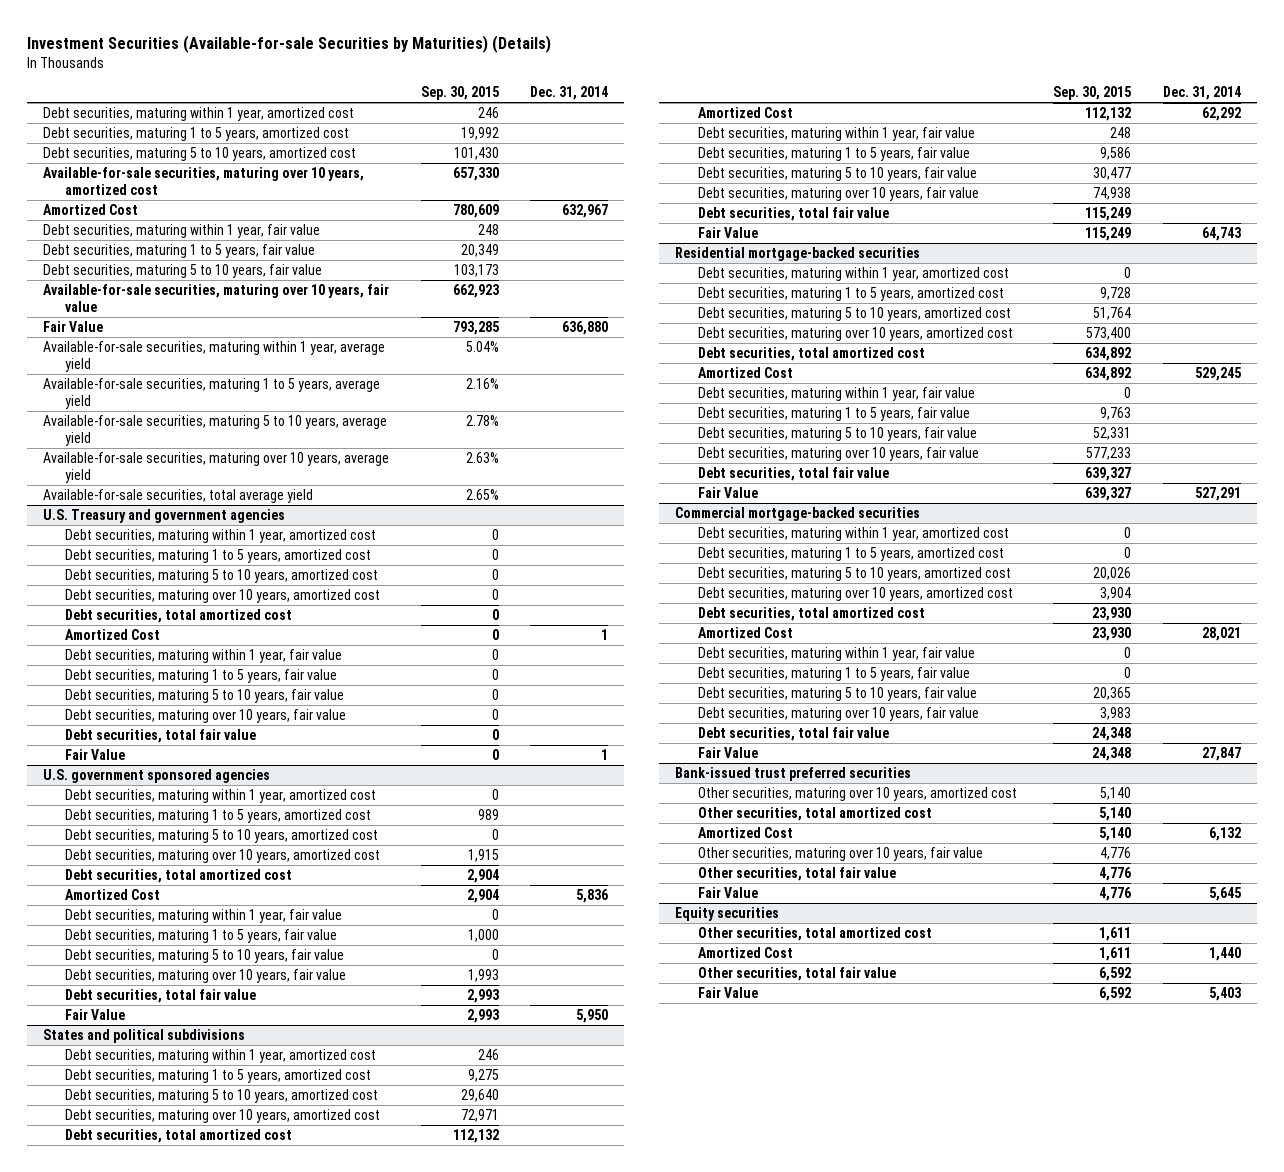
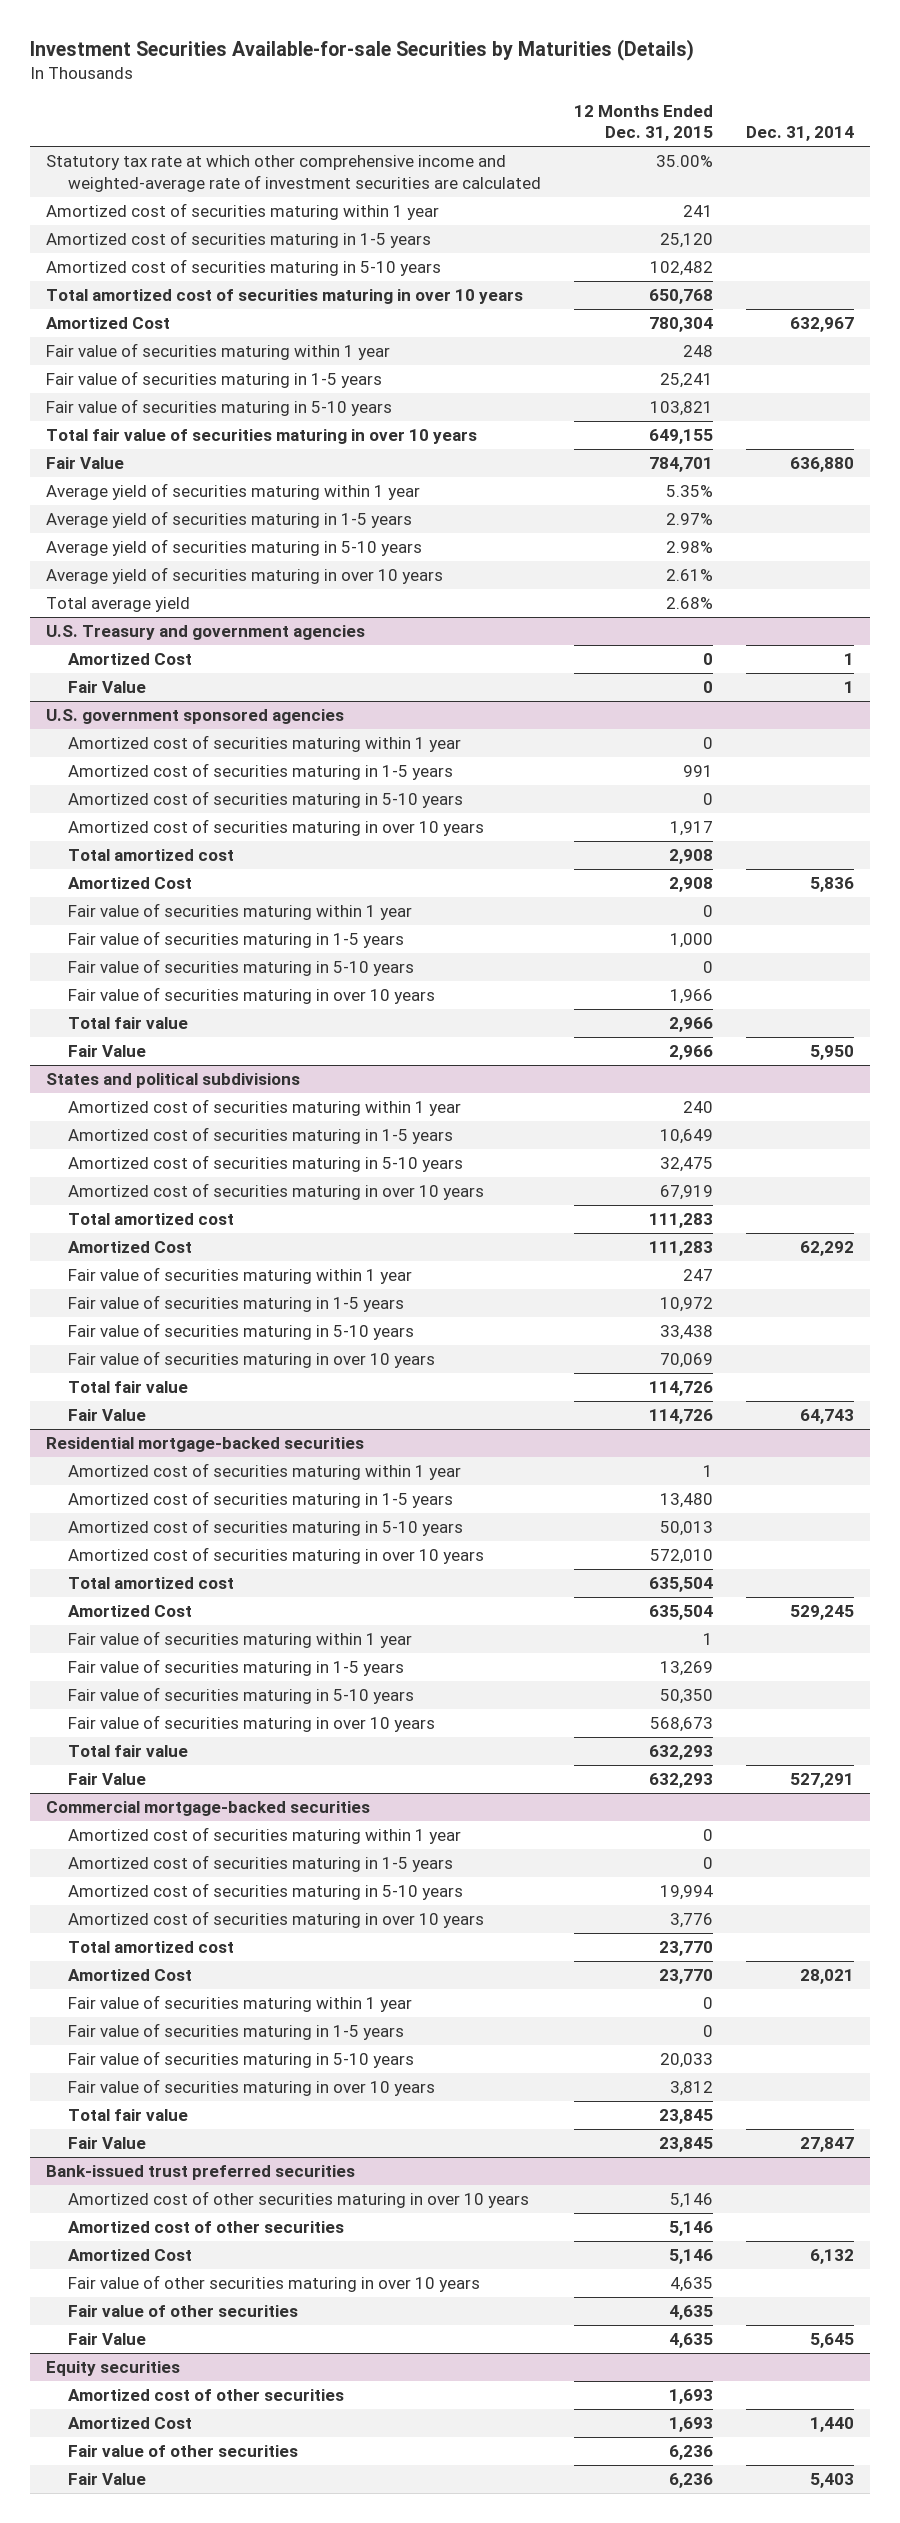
[26,34,551,53] Investment Securities (Available-for-sale Securities by Maturities) (Details) -> [29,39,694,62] Investment Securities Available-for-sale Securities by Maturities (Details)
[420,85,499,100] Sep. 30, 2015 -> none
none -> [573,104,713,142] 12 Months Ended Dec. 31, 2015
none -> [46,155,541,192] Statutory tax rate at which other comprehensive income and weighted-average rate of investment securities are calculated
[42,107,354,122] Debt securities, maturing within 1 year, amortized cost -> [46,203,440,221] Amortized cost of securities maturing within 1 year
[42,127,349,142] Debt securities, maturing 1 to 5 years, amortized cost -> [46,231,432,249] Amortized cost of securities maturing in 1-5 years
[42,147,356,162] Debt securities, maturing 5 to 10 years, amortized cost -> [46,259,442,277] Amortized cost of securities maturing in 5-10 years
[42,167,364,195] Available-for-sale securities, maturing over 10 years, amortized cost -> [46,289,524,305] Total amortized cost of securities maturing in over 10 years
[42,224,320,239] Debt securities, maturing within 1 year, fair value -> [46,343,391,361] Fair value of securities maturing within 1 year
[42,244,315,259] Debt securities, maturing 1 to 5 years, fair value -> [46,371,383,389] Fair value of securities maturing in 1-5 years
[42,264,322,279] Debt securities, maturing 5 to 10 years, fair value -> [46,399,393,417] Fair value of securities maturing in 5-10 years
[42,284,389,312] Available-for-sale securities, maturing over 10 years, fair value -> [46,429,478,445] Total fair value of securities maturing in over 10 years
[42,341,385,372] Available-for-sale securities, maturing within 1 year, average yield -> [46,483,421,501] Average yield of securities maturing within 1 year
[42,378,380,409] Available-for-sale securities, maturing 1 to 5 years, average yield -> [46,511,413,529] Average yield of securities maturing in 1-5 years
[42,415,387,446] Available-for-sale securities, maturing 5 to 10 years, average yield -> [46,539,423,557] Average yield of securities maturing in 5-10 years
[42,452,389,483] Available-for-sale securities, maturing over 10 years, average yield -> [46,567,444,585] Average yield of securities maturing in over 10 years
[42,489,313,504] Available-for-sale securities, total average yield -> [46,597,191,613] Total average yield
[65,529,377,544] Debt securities, maturing within 1 year, amortized cost -> none
[65,549,372,564] Debt securities, maturing 1 to 5 years, amortized cost -> none
[65,569,379,584] Debt securities, maturing 5 to 10 years, amortized cost -> none
[65,589,381,604] Debt securities, maturing over 10 years, amortized cost -> none
[65,609,293,624] Debt securities, total amortized cost -> none
[65,649,343,664] Debt securities, maturing within 1 year, fair value -> none
[65,669,338,684] Debt securities, maturing 1 to 5 years, fair value -> none
[65,689,345,704] Debt securities, maturing 5 to 10 years, fair value -> none
[65,709,347,724] Debt securities, maturing over 10 years, fair value -> none
[65,729,257,744] Debt securities, total fair value -> none
[65,789,377,804] Debt securities, maturing within 1 year, amortized cost -> [67,735,461,753] Amortized cost of securities maturing within 1 year
[65,809,372,824] Debt securities, maturing 1 to 5 years, amortized cost -> [67,763,453,781] Amortized cost of securities maturing in 1-5 years
[65,829,379,844] Debt securities, maturing 5 to 10 years, amortized cost -> [67,791,463,809] Amortized cost of securities maturing in 5-10 years
[65,849,381,864] Debt securities, maturing over 10 years, amortized cost -> [67,819,484,837] Amortized cost of securities maturing in over 10 years
[65,869,293,884] Debt securities, total amortized cost -> [67,849,234,862] Total amortized cost
[65,909,343,924] Debt securities, maturing within 1 year, fair value -> [67,903,412,921] Fair value of securities maturing within 1 year
[65,929,338,944] Debt securities, maturing 1 to 5 years, fair value -> [67,931,404,949] Fair value of securities maturing in 1-5 years
[65,949,345,964] Debt securities, maturing 5 to 10 years, fair value -> [67,959,414,977] Fair value of securities maturing in 5-10 years
[65,969,347,984] Debt securities, maturing over 10 years, fair value -> [67,987,435,1005] Fair value of securities maturing in over 10 years
[65,989,257,1004] Debt securities, total fair value -> [67,1017,188,1030] Total fair value
[65,1049,377,1064] Debt securities, maturing within 1 year, amortized cost -> [67,1099,461,1117] Amortized cost of securities maturing within 1 year
[65,1069,372,1084] Debt securities, maturing 1 to 5 years, amortized cost -> [67,1127,453,1145] Amortized cost of securities maturing in 1-5 years
[65,1089,379,1104] Debt securities, maturing 5 to 10 years, amortized cost -> [67,1155,463,1173] Amortized cost of securities maturing in 5-10 years
[65,1109,381,1124] Debt securities, maturing over 10 years, amortized cost -> [67,1183,484,1201] Amortized cost of securities maturing in over 10 years
[65,1129,293,1144] Debt securities, total amortized cost -> [67,1213,234,1226] Total amortized cost
[697,127,975,142] Debt securities, maturing within 1 year, fair value -> [67,1267,412,1285] Fair value of securities maturing within 1 year
[697,147,970,162] Debt securities, maturing 1 to 5 years, fair value -> [67,1295,404,1313] Fair value of securities maturing in 1-5 years
[697,167,977,182] Debt securities, maturing 5 to 10 years, fair value -> [67,1323,414,1341] Fair value of securities maturing in 5-10 years
[697,187,979,202] Debt securities, maturing over 10 years, fair value -> [67,1351,435,1369] Fair value of securities maturing in over 10 years
[697,207,889,222] Debt securities, total fair value -> [67,1381,188,1394] Total fair value
[697,267,1009,282] Debt securities, maturing within 1 year, amortized cost -> [67,1463,461,1481] Amortized cost of securities maturing within 1 year
[697,287,1004,302] Debt securities, maturing 1 to 5 years, amortized cost -> [67,1491,453,1509] Amortized cost of securities maturing in 1-5 years
[697,307,1011,322] Debt securities, maturing 5 to 10 years, amortized cost -> [67,1519,463,1537] Amortized cost of securities maturing in 5-10 years
[697,327,1013,342] Debt securities, maturing over 10 years, amortized cost -> [67,1547,484,1565] Amortized cost of securities maturing in over 10 years
[697,347,925,362] Debt securities, total amortized cost -> [67,1577,234,1590] Total amortized cost
[697,387,975,402] Debt securities, maturing within 1 year, fair value -> [67,1631,412,1649] Fair value of securities maturing within 1 year
[697,407,970,422] Debt securities, maturing 1 to 5 years, fair value -> [67,1659,404,1677] Fair value of securities maturing in 1-5 years
[697,427,977,442] Debt securities, maturing 5 to 10 years, fair value -> [67,1687,414,1705] Fair value of securities maturing in 5-10 years
[697,447,979,462] Debt securities, maturing over 10 years, fair value -> [67,1715,435,1733] Fair value of securities maturing in over 10 years
[697,467,889,482] Debt securities, total fair value -> [67,1745,188,1758] Total fair value
[697,527,1009,542] Debt securities, maturing within 1 year, amortized cost -> [67,1827,461,1845] Amortized cost of securities maturing within 1 year
[697,547,1004,562] Debt securities, maturing 1 to 5 years, amortized cost -> [67,1855,453,1873] Amortized cost of securities maturing in 1-5 years
[697,567,1011,582] Debt securities, maturing 5 to 10 years, amortized cost -> [67,1883,463,1901] Amortized cost of securities maturing in 5-10 years
[697,587,1013,602] Debt securities, maturing over 10 years, amortized cost -> [67,1911,484,1929] Amortized cost of securities maturing in over 10 years
[697,607,925,622] Debt securities, total amortized cost -> [67,1941,234,1954] Total amortized cost
[697,647,975,662] Debt securities, maturing within 1 year, fair value -> [67,1995,412,2013] Fair value of securities maturing within 1 year
[697,667,970,682] Debt securities, maturing 1 to 5 years, fair value -> [67,2023,404,2041] Fair value of securities maturing in 1-5 years
[697,687,977,702] Debt securities, maturing 5 to 10 years, fair value -> [67,2051,414,2069] Fair value of securities maturing in 5-10 years
[697,707,979,722] Debt securities, maturing over 10 years, fair value -> [67,2079,435,2097] Fair value of securities maturing in over 10 years
[697,727,889,742] Debt securities, total fair value -> [67,2109,188,2122] Total fair value
[697,787,1017,802] Other securities, maturing over 10 years, amortized cost -> [67,2191,529,2209] Amortized cost of other securities maturing in over 10 years
[697,807,932,822] Other securities, total amortized cost -> [67,2221,344,2234] Amortized cost of other securities
[697,847,983,862] Other securities, maturing over 10 years, fair value -> [67,2275,480,2293] Fair value of other securities maturing in over 10 years
[697,867,896,882] Other securities, total fair value -> [67,2305,298,2318] Fair value of other securities
[697,927,932,942] Other securities, total amortized cost -> [67,2389,344,2402] Amortized cost of other securities
[697,967,896,982] Other securities, total fair value -> [67,2445,298,2458] Fair value of other securities

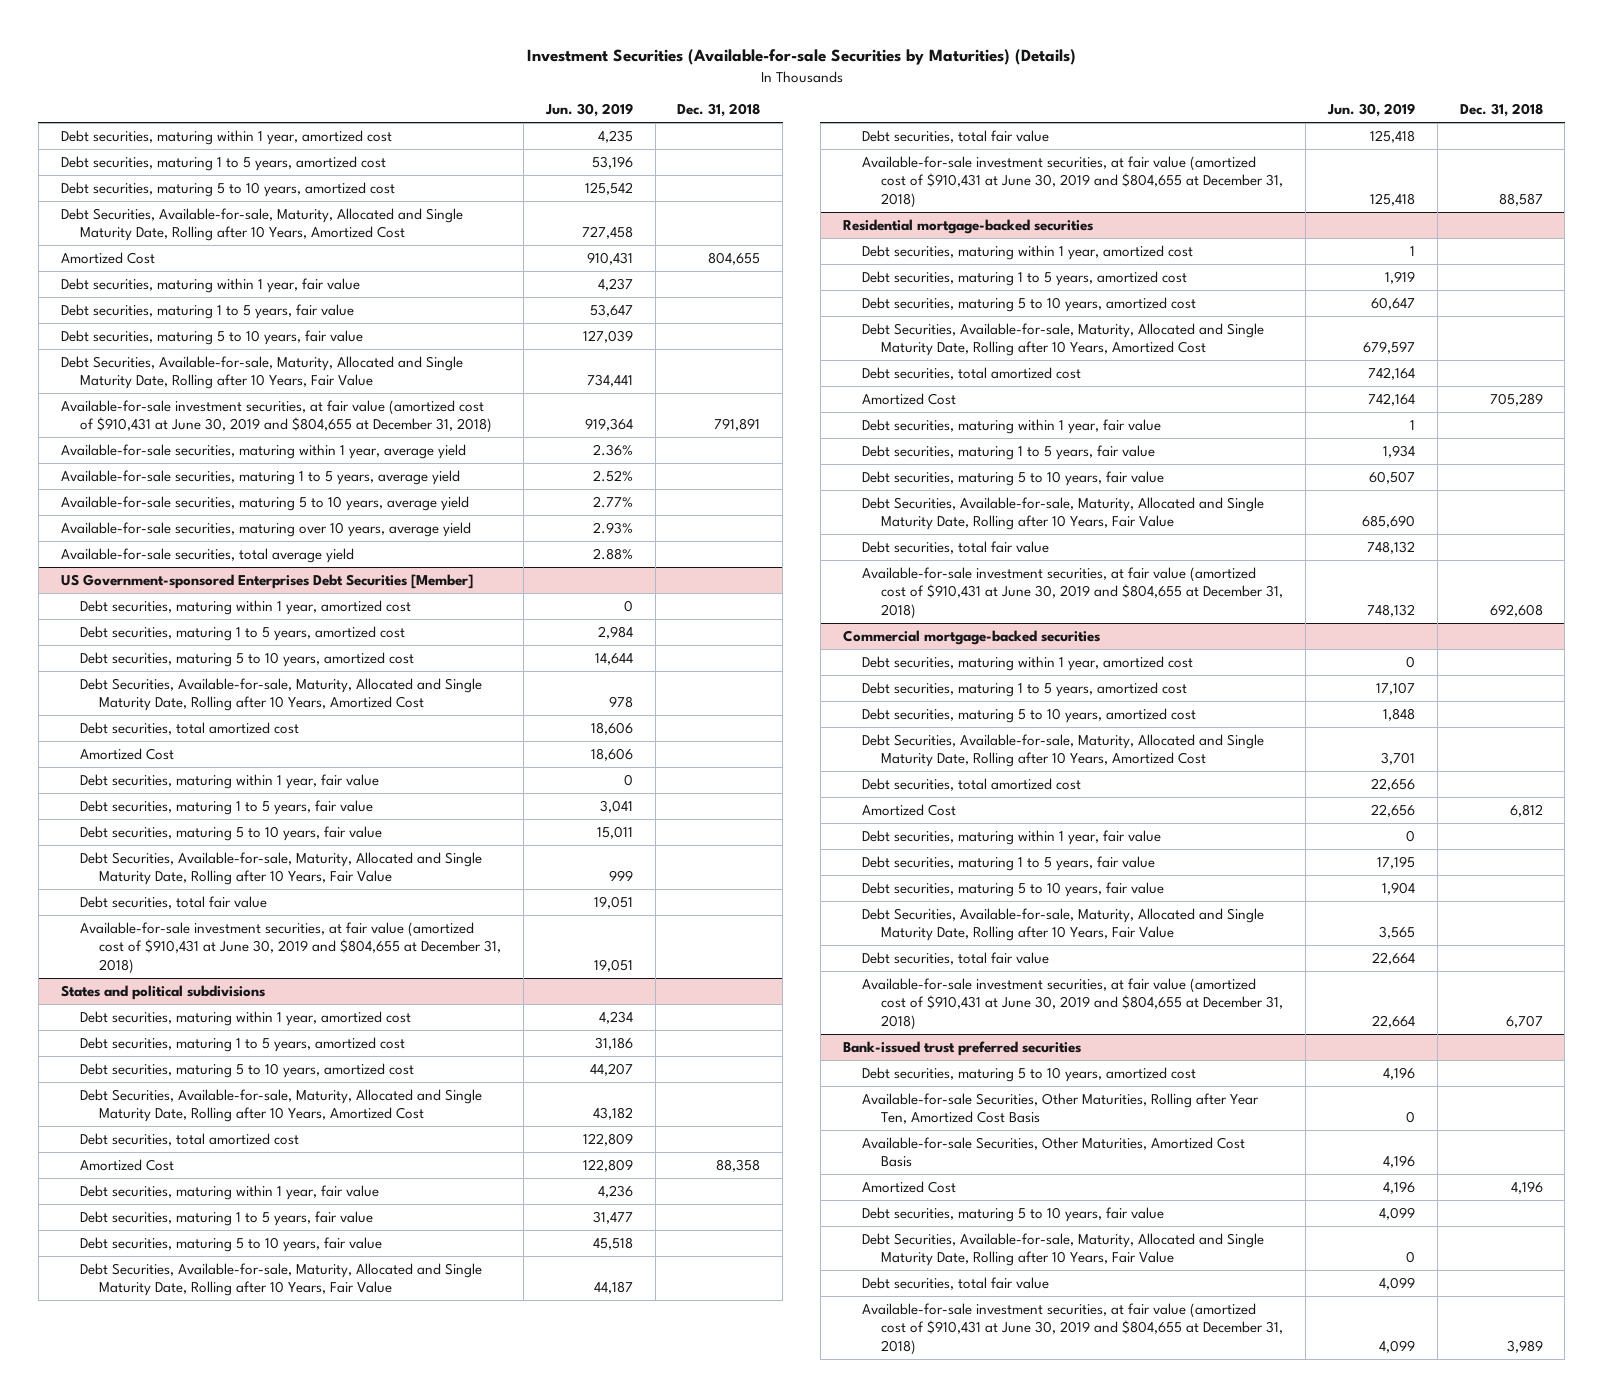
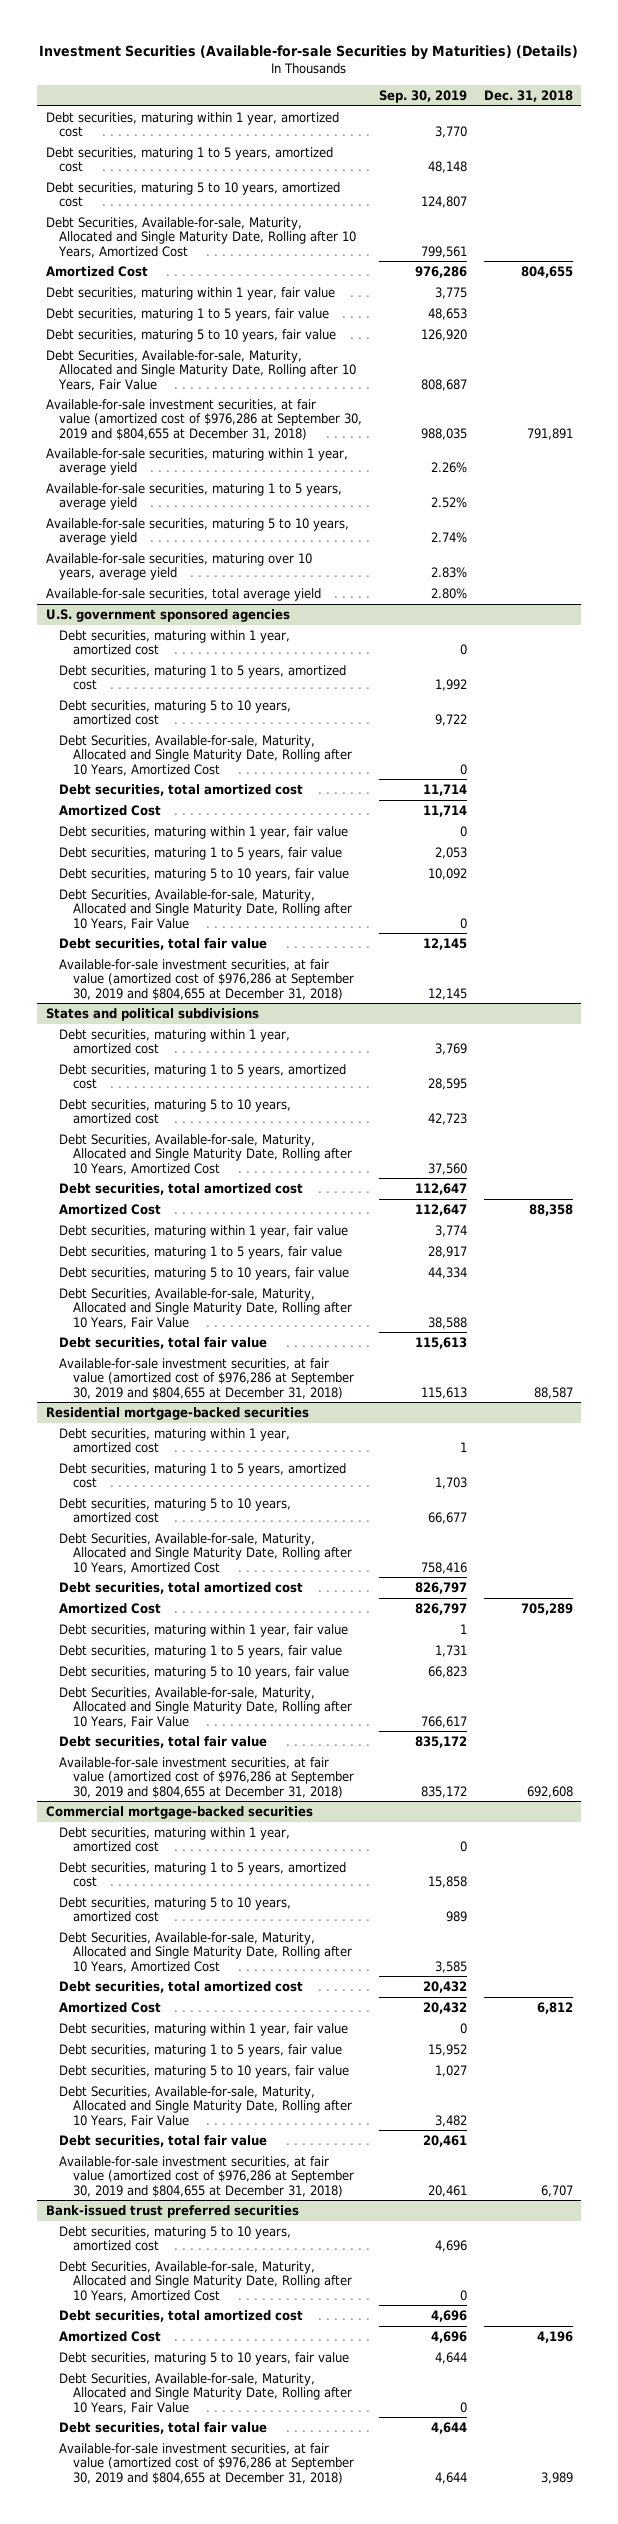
[544,103,633,118] Jun. 30, 2019 -> none
none -> [378,89,467,103] Sep. 30, 2019
[60,399,492,434] Available-for-sale investment securities, at fair value (amortized cost of $910,431 at June 30, 2019 and $804,655 at December 31, 2018) -> [45,398,363,440] Available-for-sale investment securities, at fair value (amortized cost of $976,286 at September 30, 2019 and $804,655 at December 31, 2018)
[60,573,473,589] US Government-sponsored Enterprises Debt Securities [Member] -> [45,608,290,622] U.S. government sponsored agencies
[79,921,502,974] Available-for-sale investment securities, at fair value (amortized cost of $910,431 at June 30, 2019 and $804,655 at December 31, 2018) -> [59,958,354,1000] Available-for-sale investment securities, at fair value (amortized cost of $976,286 at September 30, 2019 and $804,655 at December 31, 2018)
[861,155,1284,208] Available-for-sale investment securities, at fair value (amortized cost of $910,431 at June 30, 2019 and $804,655 at December 31, 2018) -> [59,1357,354,1399] Available-for-sale investment securities, at fair value (amortized cost of $976,286 at September 30, 2019 and $804,655 at December 31, 2018)
[861,566,1284,619] Available-for-sale investment securities, at fair value (amortized cost of $910,431 at June 30, 2019 and $804,655 at December 31, 2018) -> [59,1756,354,1798] Available-for-sale investment securities, at fair value (amortized cost of $976,286 at September 30, 2019 and $804,655 at December 31, 2018)
[861,977,1284,1030] Available-for-sale investment securities, at fair value (amortized cost of $910,431 at June 30, 2019 and $804,655 at December 31, 2018) -> [59,2155,354,2197] Available-for-sale investment securities, at fair value (amortized cost of $976,286 at September 30, 2019 and $804,655 at December 31, 2018)
[861,1092,1259,1125] Available-for-sale Securities, Other Maturities, Rolling after Year Ten, Amortized Cost Basis -> none
[861,1136,1245,1168] Available-for-sale Securities, Other Maturities, Amortized Cost Basis -> none
none -> [59,2260,352,2302] Debt Securities, Available-for-sale, Maturity, Allocated and Single Maturity Date, Rolling after 10 Years, Amortized Cost
none -> [59,2309,304,2322] Debt securities, total amortized cost
[861,1302,1284,1355] Available-for-sale investment securities, at fair value (amortized cost of $910,431 at June 30, 2019 and $804,655 at December 31, 2018) -> [59,2442,354,2484] Available-for-sale investment securities, at fair value (amortized cost of $976,286 at September 30, 2019 and $804,655 at December 31, 2018)

